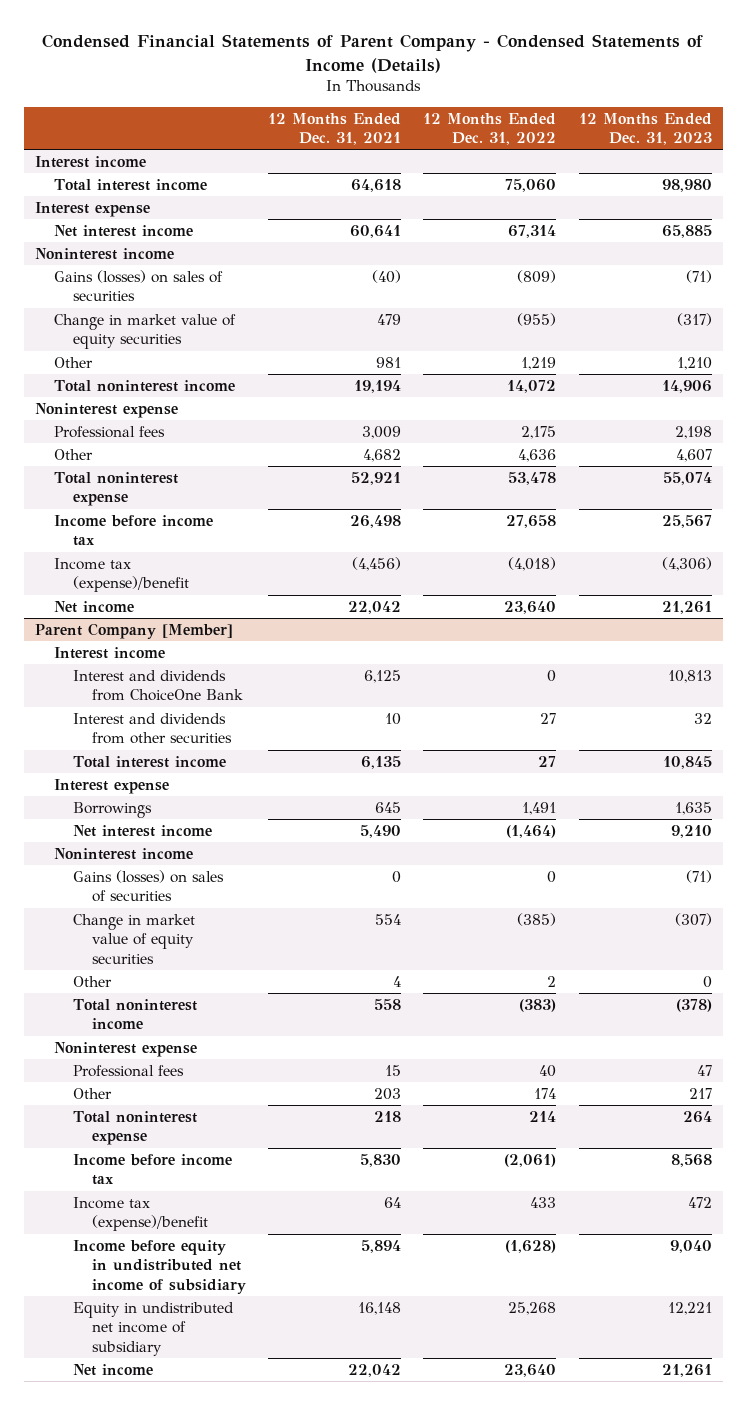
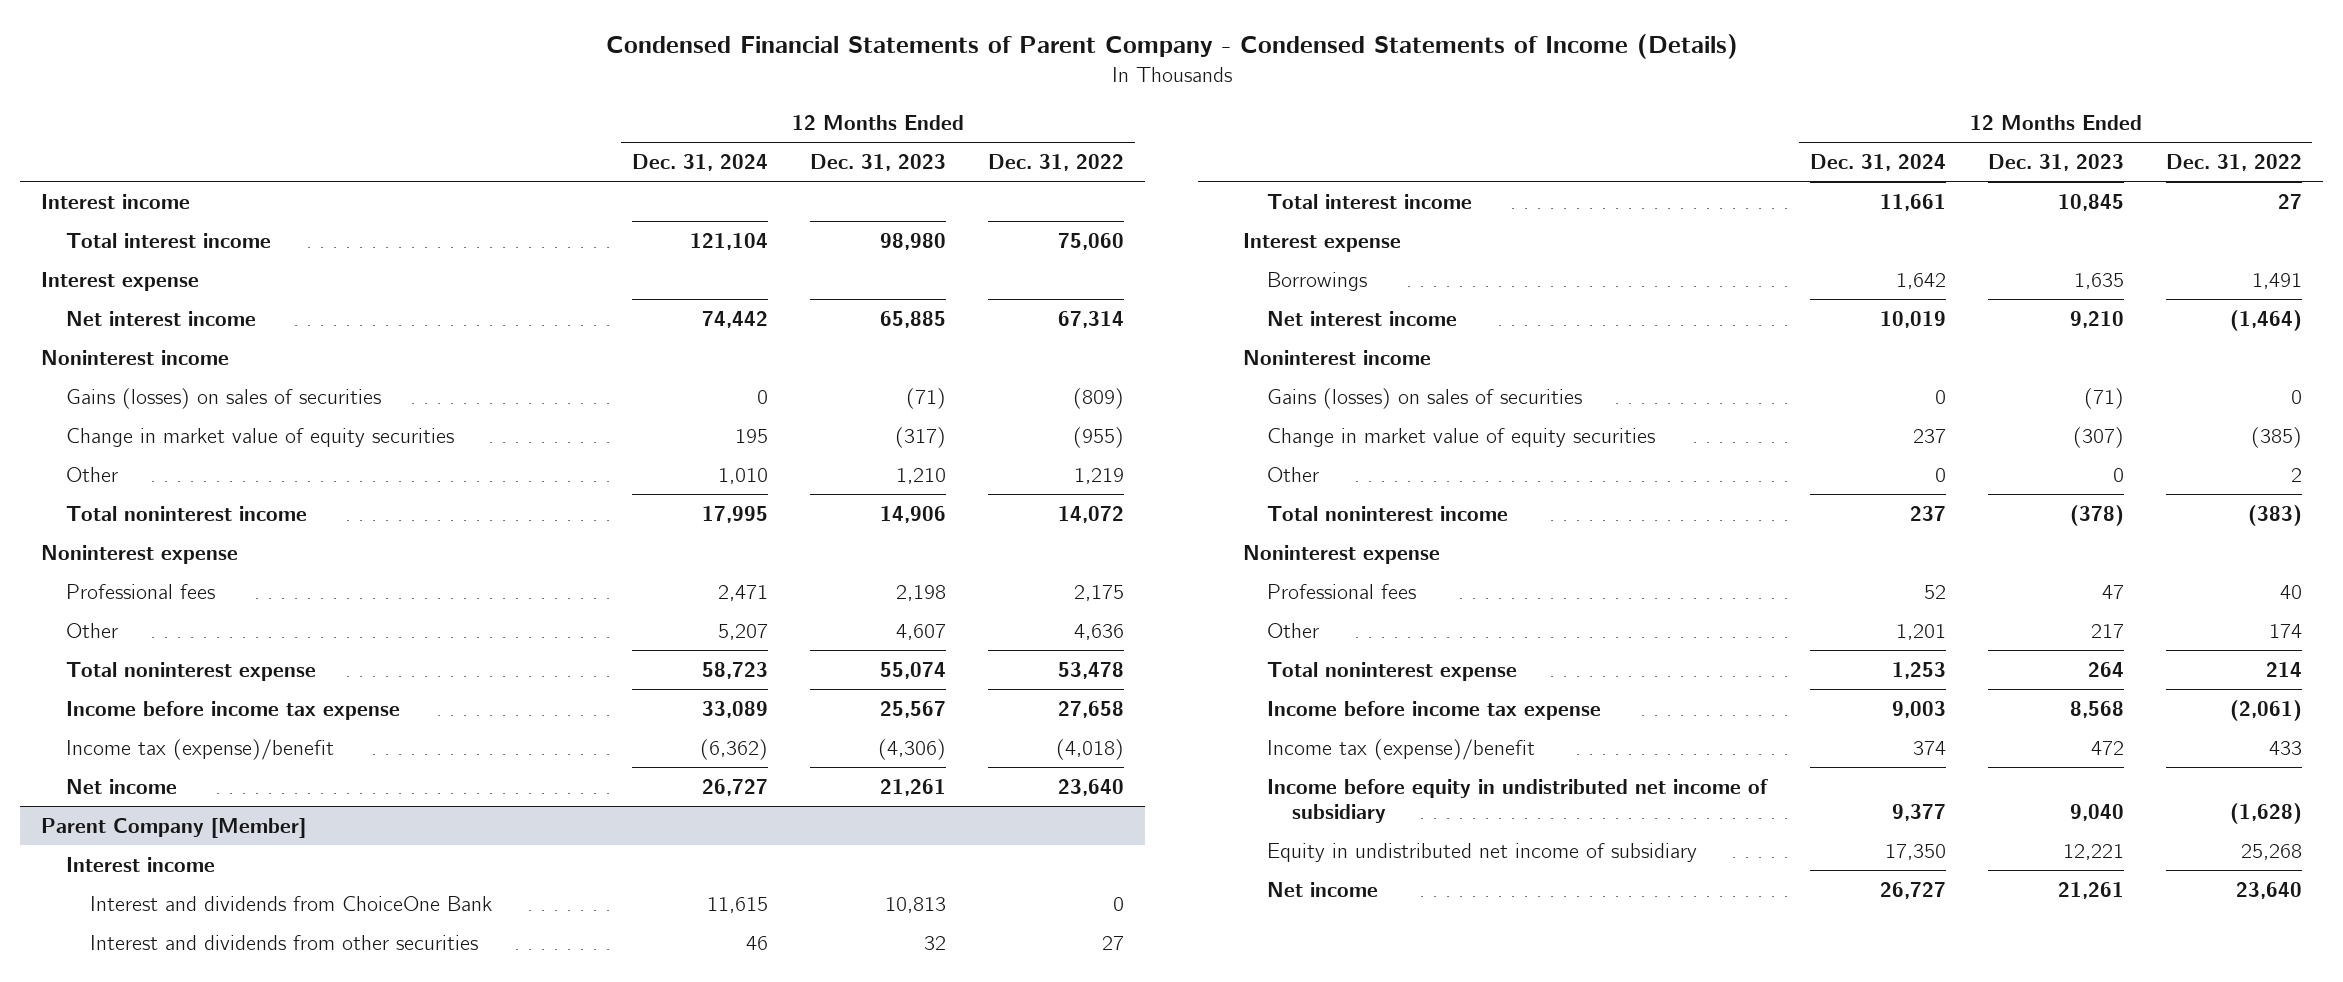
[267,112,401,146] 12 Months Ended Dec. 31, 2021 -> none
none -> [631,153,768,171] Dec. 31, 2024
[53,514,213,547] Income before income tax -> [65,700,400,720] Income before income tax expense
[72,1153,232,1186] Income before income tax -> [1267,700,1602,720] Income before income tax expense

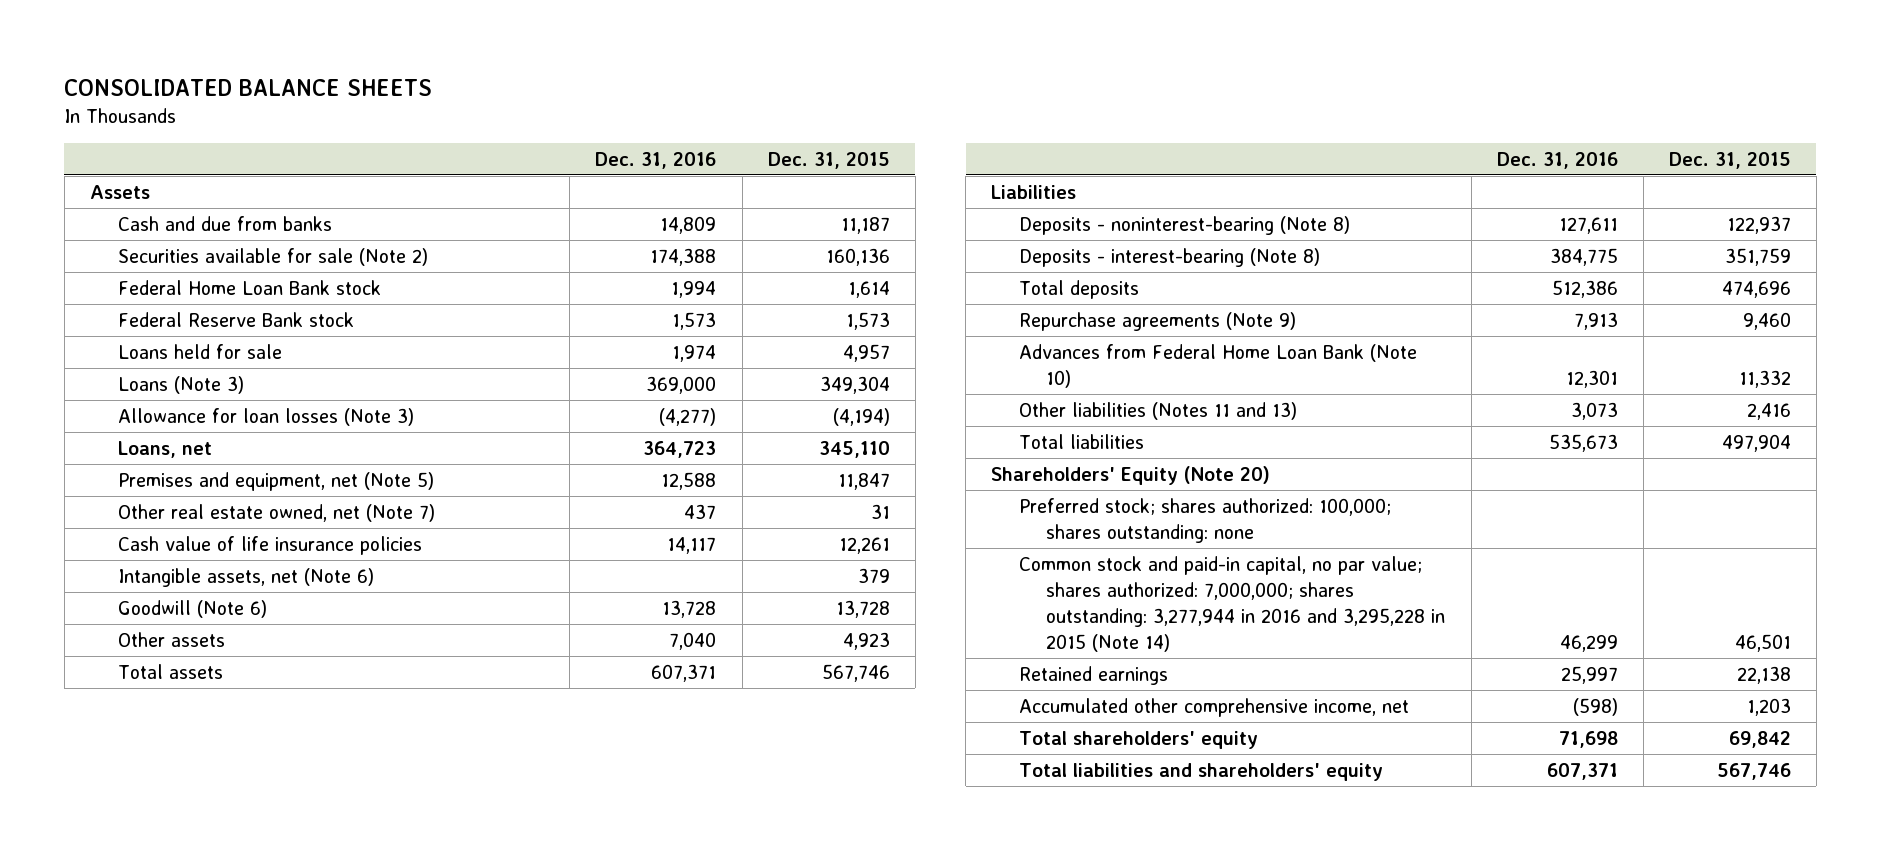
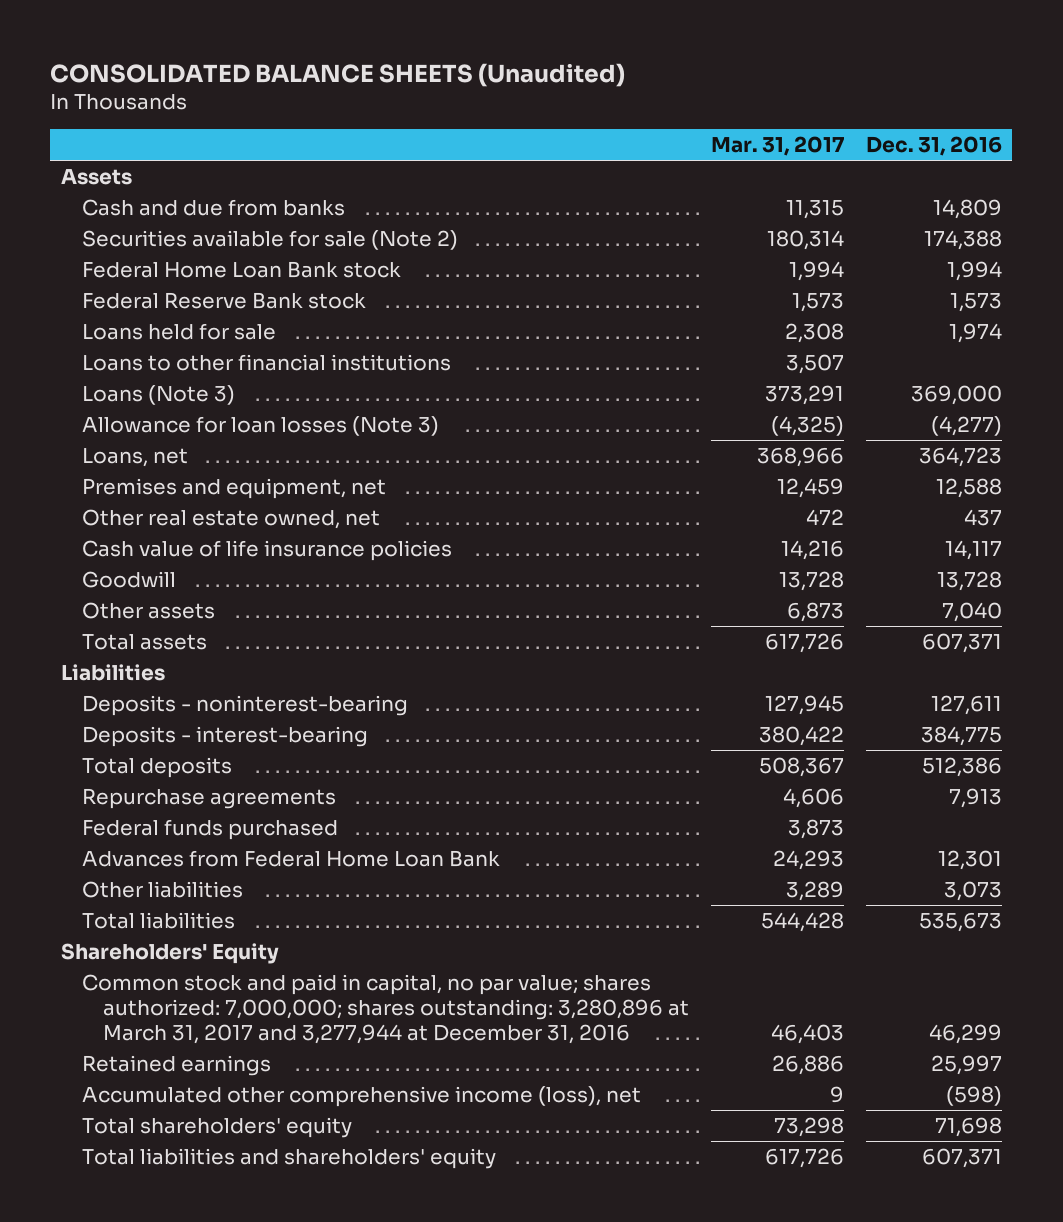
[64,78,433,96] CONSOLIDATED BALANCE SHEETS -> [50,62,626,87] CONSOLIDATED BALANCE SHEETS (Unaudited)
[767,151,890,169] Dec. 31, 2015 -> none
none -> [710,136,844,157] Mar. 31, 2017
none -> [82,353,452,371] Loans to other financial institutions
[117,471,434,491] Premises and equipment, net (Note 5) -> [82,477,387,499] Premises and equipment, net
[117,503,435,522] Other real estate owned, net (Note 7) -> [82,508,381,529] Other real estate owned, net
[117,567,374,587] Intangible assets, net (Note 6) -> none
[117,599,267,618] Goodwill (Note 6) -> [82,570,177,588] Goodwill
[1018,215,1350,235] Deposits - noninterest-bearing (Note 8) -> [82,694,409,716] Deposits - noninterest-bearing
[1018,247,1320,267] Deposits - interest-bearing (Note 8) -> [82,725,369,747] Deposits - interest-bearing
[1018,311,1296,331] Repurchase agreements (Note 9) -> [82,787,337,809] Repurchase agreements
none -> [82,818,339,840] Federal funds purchased
[1018,343,1417,388] Advances from Federal Home Loan Bank (Note 10) -> [82,849,501,867] Advances from Federal Home Loan Bank
[1018,401,1297,420] Other liabilities (Notes 11 and 13) -> [82,880,244,898] Other liabilities
[1018,497,1391,543] Preferred stock; shares authorized: 100,000; shares outstanding: none -> none
[991,465,1271,485] Shareholders' Equity (Note 20) -> [61,942,280,964] Shareholders' Equity
[1018,555,1446,653] Common stock and paid-in capital, no par value; shares authorized: 7,000,000; shares outstanding: 3,277,944 in 2016 and 3,295,228 in 2015 (Note 14) -> [82,973,689,1045] Common stock and paid in capital, no par value; shares authorized: 7,000,000; shares outstanding: 3,280,896 at March 31, 2017 and 3,277,944 at December 31, 2016
[1018,697,1409,717] Accumulated other comprehensive income, net -> [82,1085,642,1107] Accumulated other comprehensive income (loss), net

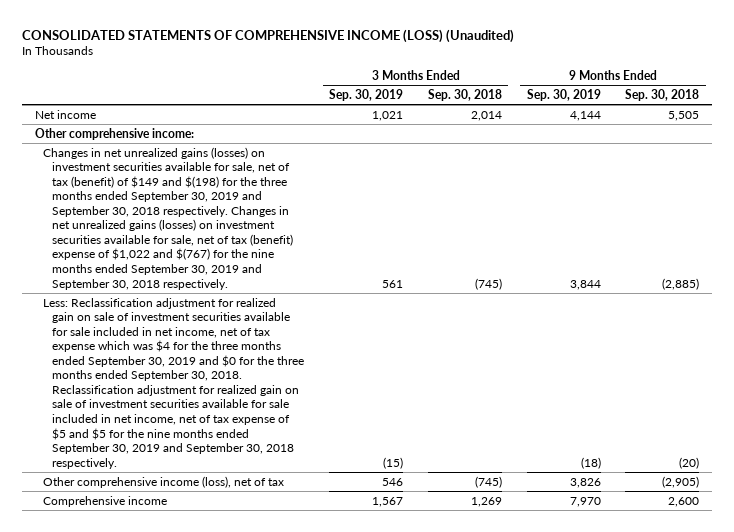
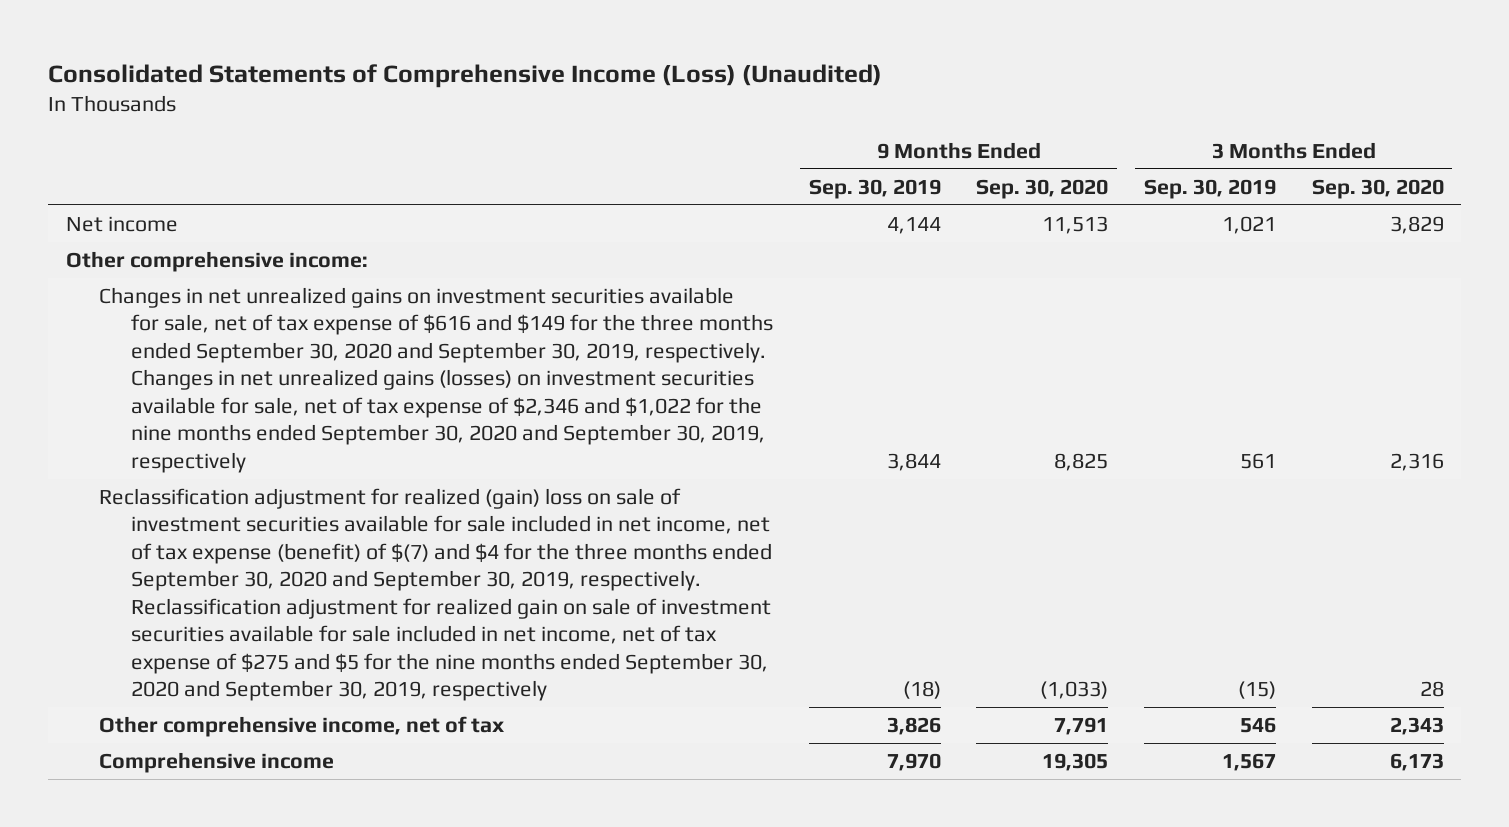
[22,28,515,43] CONSOLIDATED STATEMENTS OF COMPREHENSIVE INCOME (LOSS) (Unaudited) -> [48,63,883,88] Consolidated Statements of Comprehensive Income (Loss) (Unaudited)
[427,88,502,101] Sep. 30, 2018 -> none
[625,88,700,101] Sep. 30, 2018 -> none
none -> [976,178,1109,199] Sep. 30, 2020
none -> [1311,178,1444,199] Sep. 30, 2020
[43,146,294,290] Changes in net unrealized gains (losses) on investment securities available for sale, net of tax (benefit) of $149 and $(198) for the three months ended September 30, 2019 and September 30, 2018 respectively. Changes in net unrealized gains (losses) on investment securities available for sale, net of tax (benefit) expense of $1,022 and $(767) for the nine months ended September 30, 2019 and September 30, 2018 respectively. -> [98,287,774,473] Changes in net unrealized gains on investment securities available for sale, net of tax expense of $616 and $149 for the three months ended September 30, 2020 and September 30, 2019, respectively. Changes in net unrealized gains (losses) on investment securities available for sale, net of tax expense of $2,346 and $1,022 for the nine months ended September 30, 2020 and September 30, 2019, respectively
[43,297,305,469] Less: Reclassification adjustment for realized gain on sale of investment securities available for sale included in net income, net of tax expense which was $4 for the three months ended September 30, 2019 and $0 for the three months ended September 30, 2018. Reclassification adjustment for realized gain on sale of investment securities available for sale included in net income, net of tax expense of $5 and $5 for the nine months ended September 30, 2019 and September 30, 2018 respectively. -> [98,488,773,702] Reclassification adjustment for realized (gain) loss on sale of investment securities available for sale included in net income, net of tax expense (benefit) of $(7) and $4 for the three months ended September 30, 2020 and September 30, 2019, respectively. Reclassification adjustment for realized gain on sale of investment securities available for sale included in net income, net of tax expense of $275 and $5 for the nine months ended September 30, 2020 and September 30, 2019, respectively
[43,475,285,488] Other comprehensive income (loss), net of tax -> [98,716,505,738] Other comprehensive income, net of tax

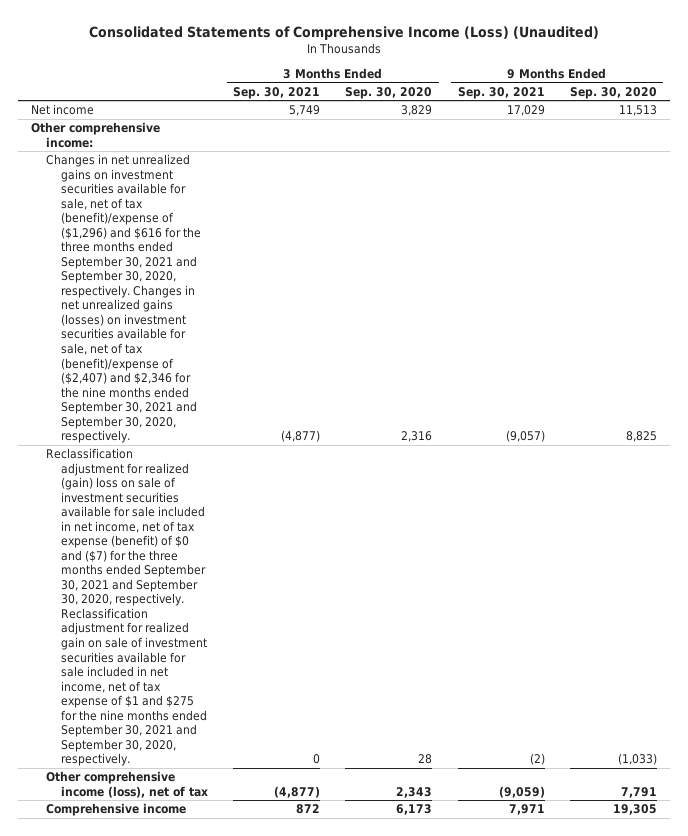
[808,178,941,199] Sep. 30, 2019 -> none
[1144,178,1277,199] Sep. 30, 2019 -> none
none -> [233,86,321,99] Sep. 30, 2021
none -> [457,86,545,99] Sep. 30, 2021
[98,287,774,473] Changes in net unrealized gains on investment securities available for sale, net of tax expense of $616 and $149 for the three months ended September 30, 2020 and September 30, 2019, respectively. Changes in net unrealized gains (losses) on investment securities available for sale, net of tax expense of $2,346 and $1,022 for the nine months ended September 30, 2020 and September 30, 2019, respectively -> [45,154,201,444] Changes in net unrealized gains on investment securities available for sale, net of tax (benefit)/expense of ($1,296) and $616 for the three months ended September 30, 2021 and September 30, 2020, respectively. Changes in net unrealized gains (losses) on investment securities available for sale, net of tax (benefit)/expense of ($2,407) and $2,346 for the nine months ended September 30, 2021 and September 30, 2020, respectively.
[98,488,773,702] Reclassification adjustment for realized (gain) loss on sale of investment securities available for sale included in net income, net of tax expense (benefit) of $(7) and $4 for the three months ended September 30, 2020 and September 30, 2019, respectively. Reclassification adjustment for realized gain on sale of investment securities available for sale included in net income, net of tax expense of $275 and $5 for the nine months ended September 30, 2020 and September 30, 2019, respectively -> [45,448,207,767] Reclassification adjustment for realized (gain) loss on sale of investment securities available for sale included in net income, net of tax expense (benefit) of $0 and ($7) for the three months ended September 30, 2021 and September 30, 2020, respectively. Reclassification adjustment for realized gain on sale of investment securities available for sale included in net income, net of tax expense of $1 and $275 for the nine months ended September 30, 2021 and September 30, 2020, respectively.
[98,716,505,738] Other comprehensive income, net of tax -> [45,771,208,798] Other comprehensive income (loss), net of tax

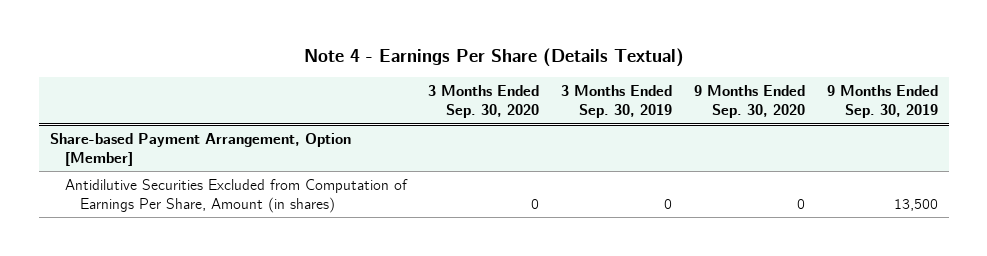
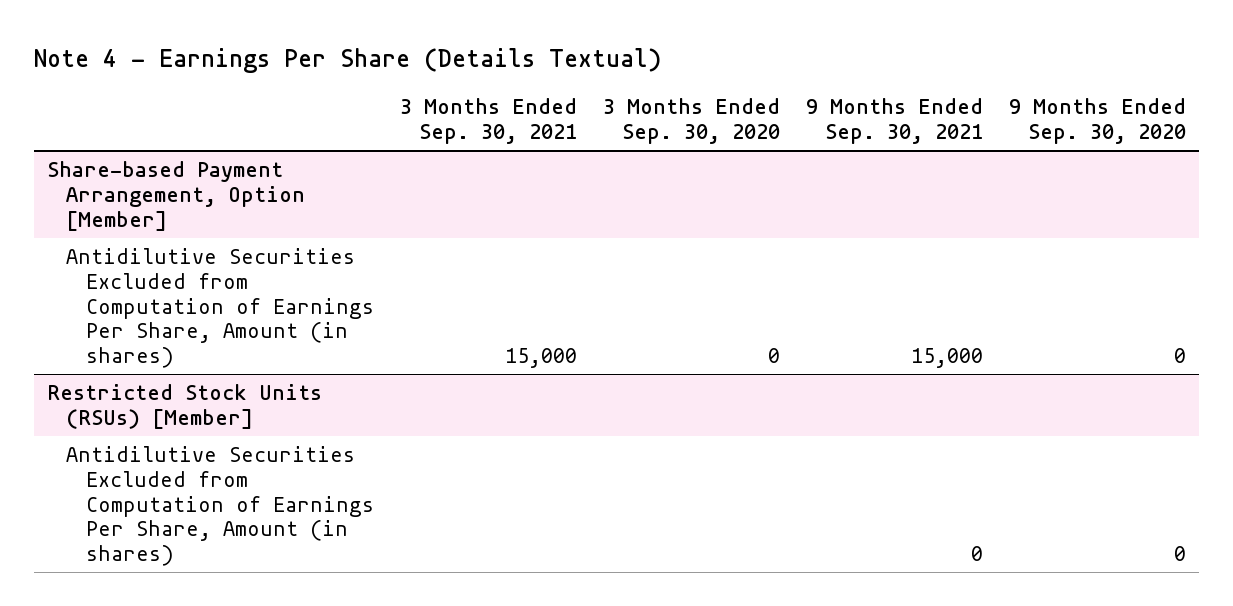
[561,85,673,118] 3 Months Ended Sep. 30, 2019 -> none
[826,85,938,118] 9 Months Ended Sep. 30, 2019 -> none
none -> [399,97,577,144] 3 Months Ended Sep. 30, 2021
none -> [805,97,983,144] 9 Months Ended Sep. 30, 2021
none -> [46,384,322,429] Restricted Stock Units (RSUs) [Member]
none -> [66,446,374,566] Antidilutive Securities Excluded from Computation of Earnings Per Share, Amount (in shares)

